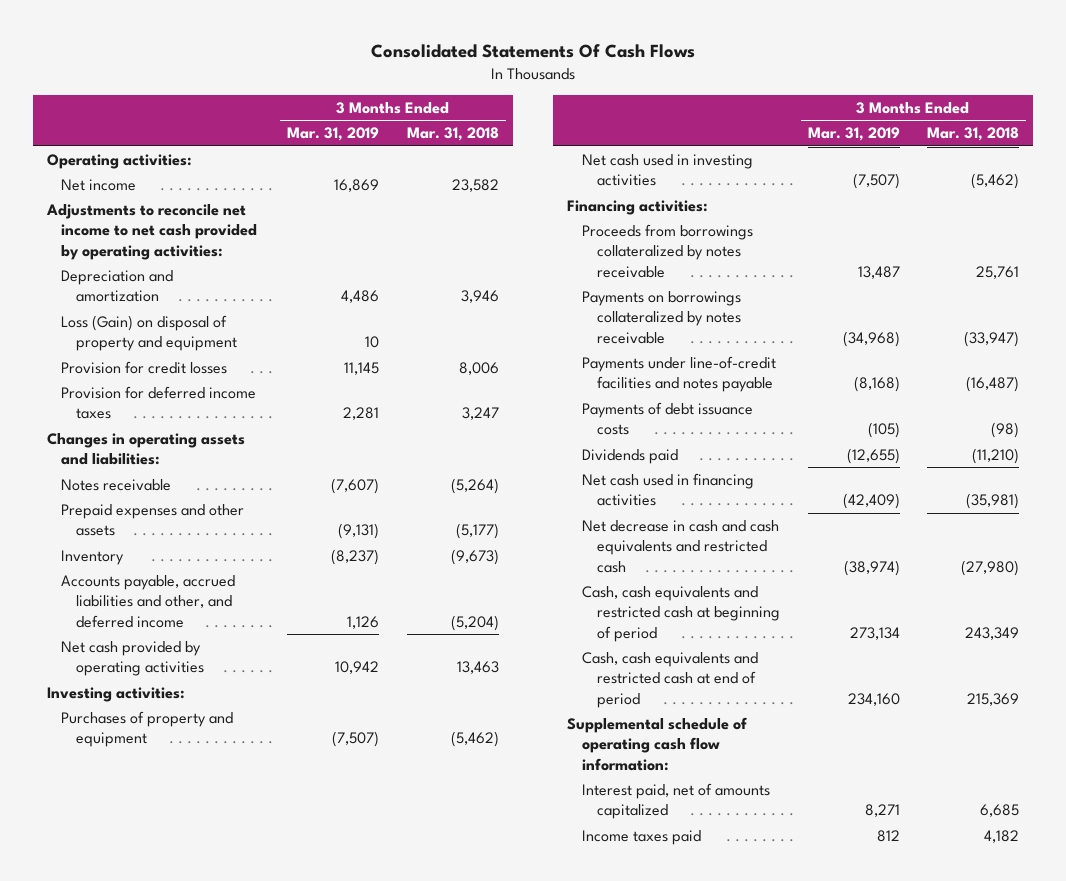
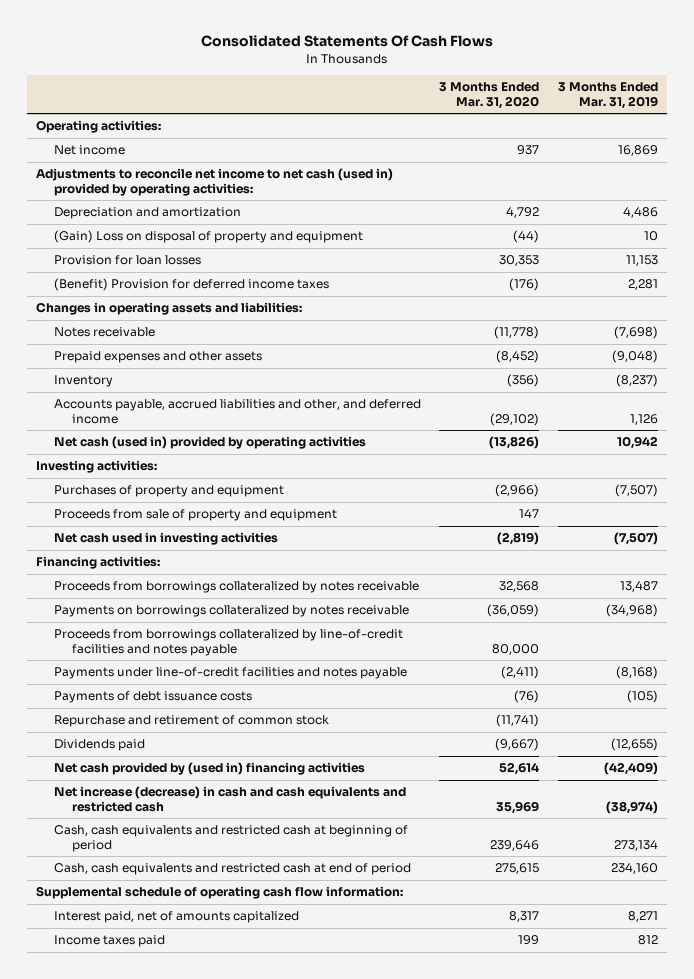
[407,127,500,142] Mar. 31, 2018 -> none
none -> [439,82,540,109] 3 Months Ended Mar. 31, 2020
[45,203,258,261] Adjustments to reconcile net income to net cash provided by operating activities: -> [36,168,394,196] Adjustments to reconcile net income to net cash (used in) provided by operating activities:
[61,314,238,352] Loss (Gain) on disposal of property and equipment -> [53,230,363,244] (Gain) Loss on disposal of property and equipment
[61,360,228,374] Provision for credit losses -> [53,255,201,266] Provision for loan losses
[344,361,380,375] 11,145 -> [625,255,658,267] 11,153
[61,385,257,420] Provision for deferred income taxes -> [53,278,329,292] (Benefit) Provision for deferred income taxes
[331,477,380,494] (7,607) -> [613,326,658,340] (7,698)
[338,523,380,540] (9,131) -> [611,350,658,364] (9,048)
[61,640,205,677] Net cash provided by operating activities -> [53,436,366,450] Net cash (used in) provided by operating activities
none -> [53,509,337,522] Proceeds from sale of property and equipment
none -> [53,629,403,656] Proceeds from borrowings collateralized by line-of-credit facilities and notes payable
none -> [53,715,329,728] Repurchase and retirement of common stock
[581,472,754,507] Net cash used in financing activities -> [53,762,365,776] Net cash provided by (used in) financing activities
[581,519,779,574] Net decrease in cash and cash equivalents and restricted cash -> [53,786,406,812] Net increase (decrease) in cash and cash equivalents and restricted cash

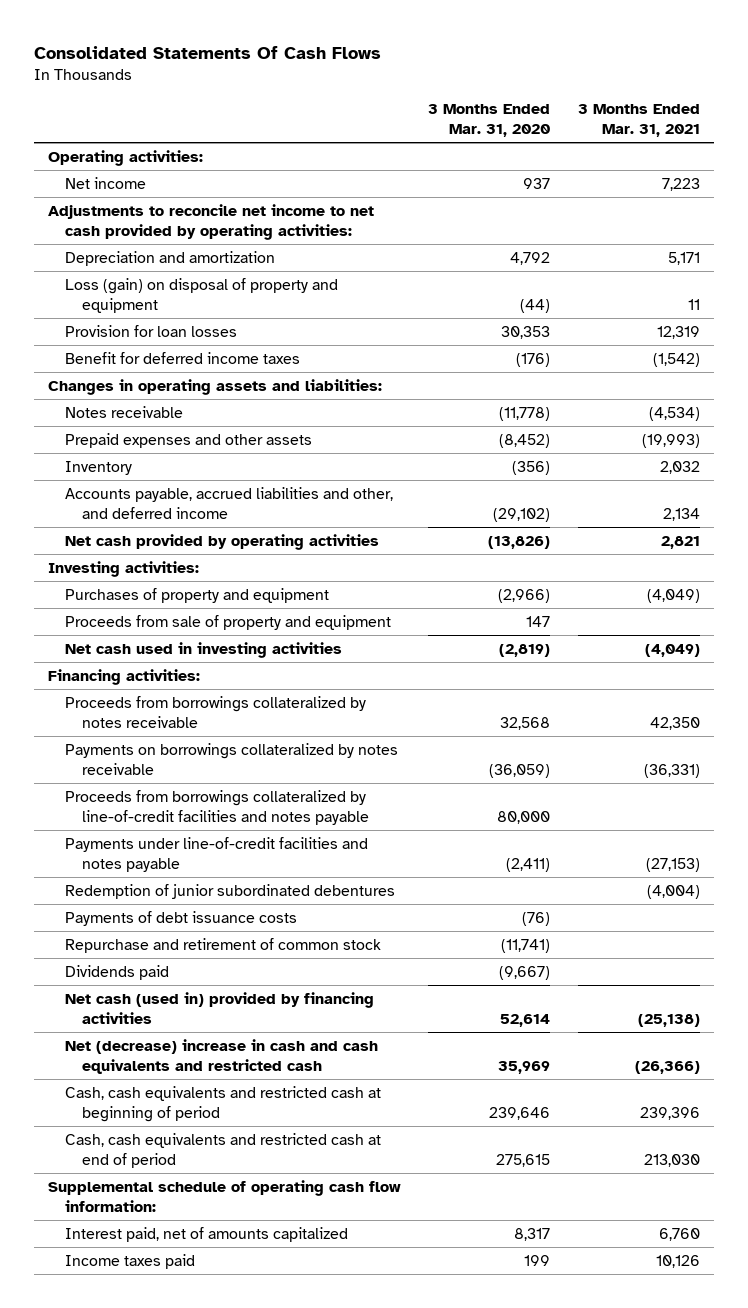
[557,82,658,109] 3 Months Ended Mar. 31, 2019 -> none
none -> [577,104,700,138] 3 Months Ended Mar. 31, 2021
[36,168,394,196] Adjustments to reconcile net income to net cash (used in) provided by operating activities: -> [47,203,374,240] Adjustments to reconcile net income to net cash provided by operating activities:
[53,230,363,244] (Gain) Loss on disposal of property and equipment -> [64,277,338,313] Loss (gain) on disposal of property and equipment
[53,278,329,292] (Benefit) Provision for deferred income taxes -> [64,351,300,364] Benefit for deferred income taxes
[53,436,366,450] Net cash (used in) provided by operating activities -> [64,533,379,550] Net cash provided by operating activities
none -> [64,883,395,899] Redemption of junior subordinated debentures
[53,762,365,776] Net cash provided by (used in) financing activities -> [64,991,374,1024] Net cash (used in) provided by financing activities
[53,786,406,812] Net increase (decrease) in cash and cash equivalents and restricted cash -> [64,1038,378,1074] Net (decrease) increase in cash and cash equivalents and restricted cash

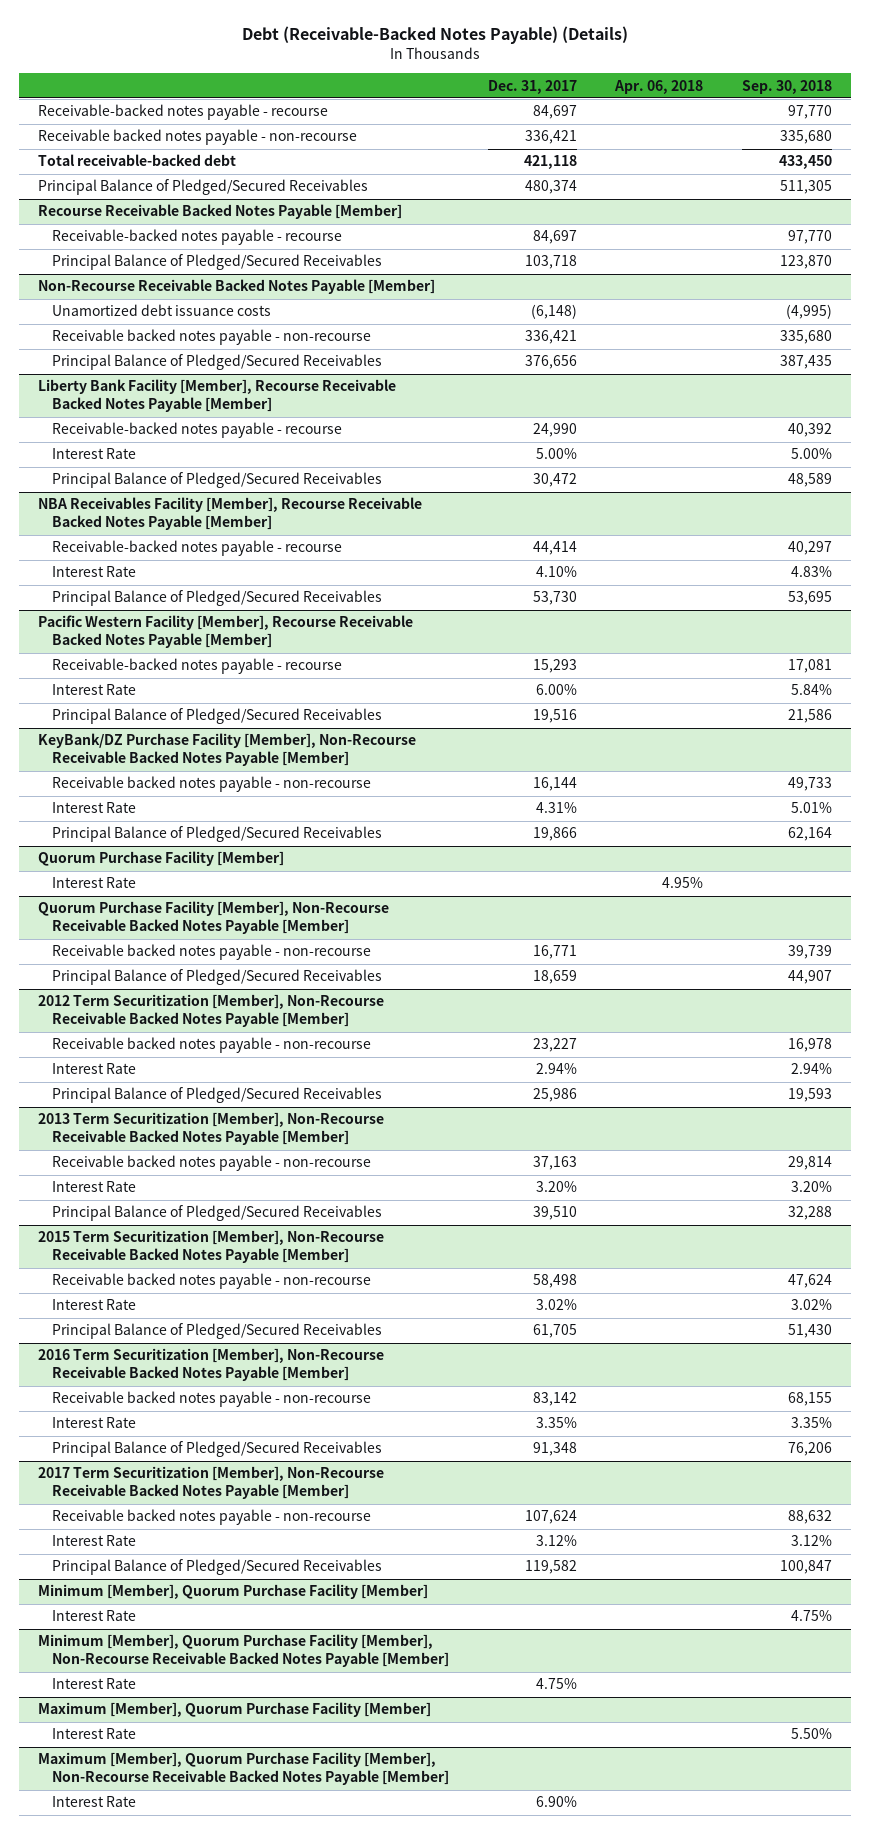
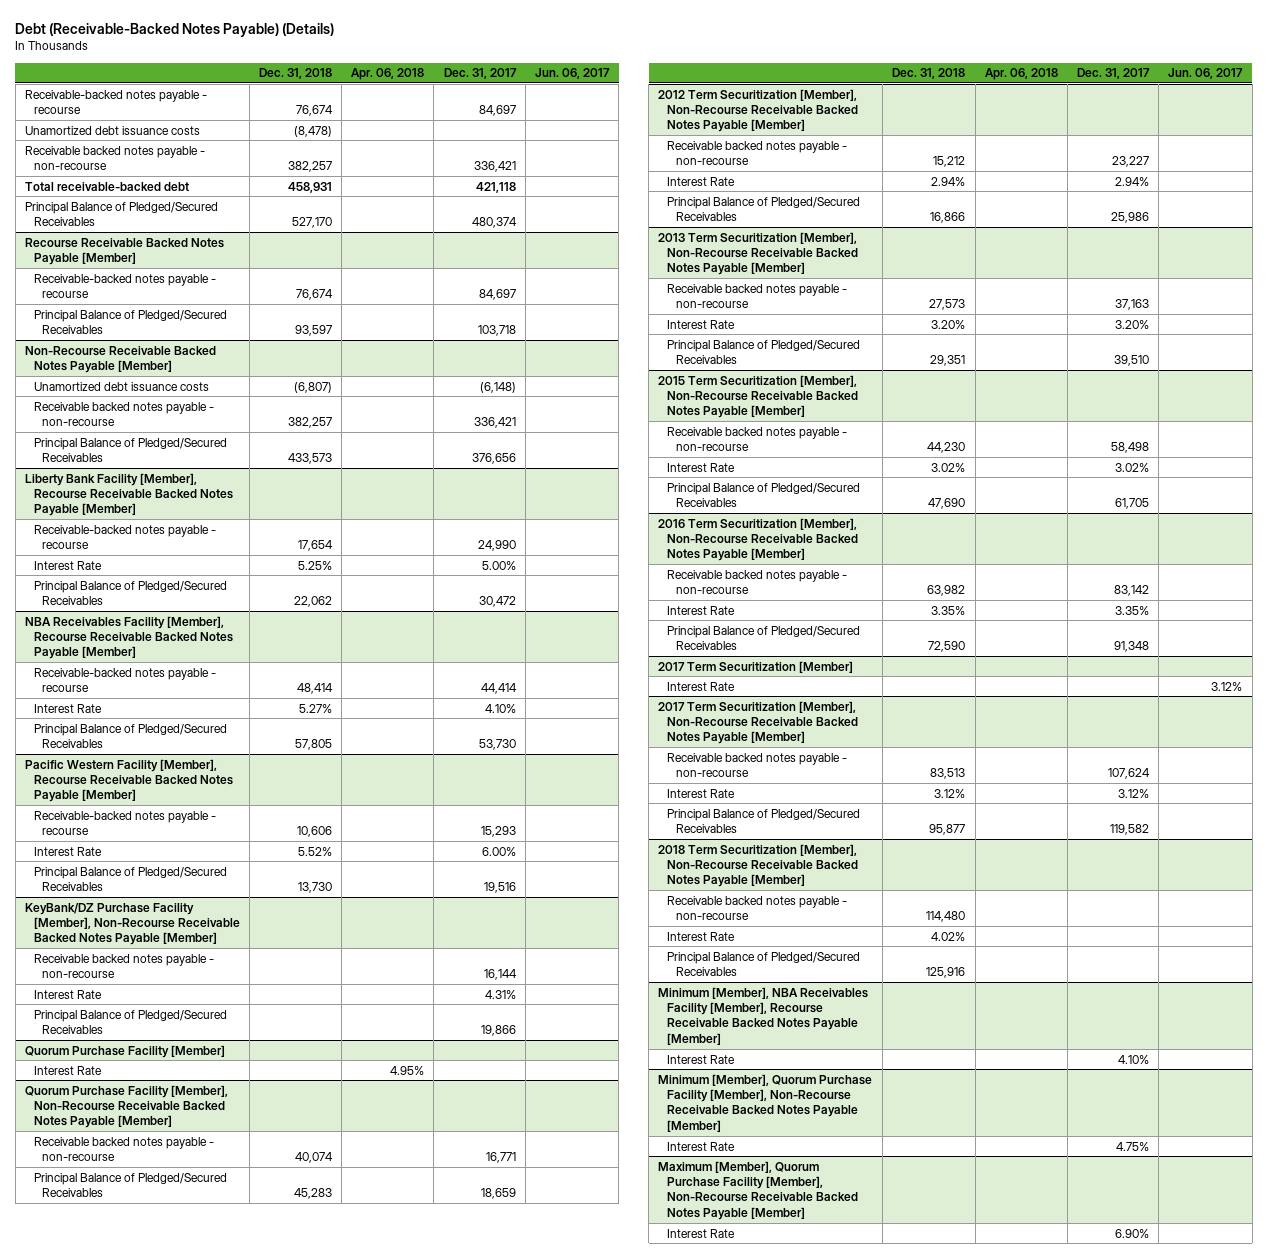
[741,79,832,94] Sep. 30, 2018 -> none
none -> [258,68,332,80] Dec. 31, 2018
none -> [534,68,610,80] Jun. 06, 2017
none -> [24,125,200,135] Unamortized debt issuance costs
none -> [658,660,854,673] 2017 Term Securitization [Member]
none -> [667,681,736,691] Interest Rate
[37,1584,428,1600] Minimum [Member], Quorum Purchase Facility [Member] -> none
none -> [658,843,859,888] 2018 Term Securitization [Member], Non-Recourse Receivable Backed Notes Payable [Member]
none -> [667,895,848,920] Receivable backed notes payable - non-recourse
none -> [667,951,861,976] Principal Balance of Pledged/Secured Receivables
none -> [658,986,869,1045] Minimum [Member], NBA Receivables Facility [Member], Recourse Receivable Backed Notes Payable [Member]
none -> [667,1054,736,1064] Interest Rate
[37,1702,431,1718] Maximum [Member], Quorum Purchase Facility [Member] -> none
[52,1728,137,1740] Interest Rate -> none

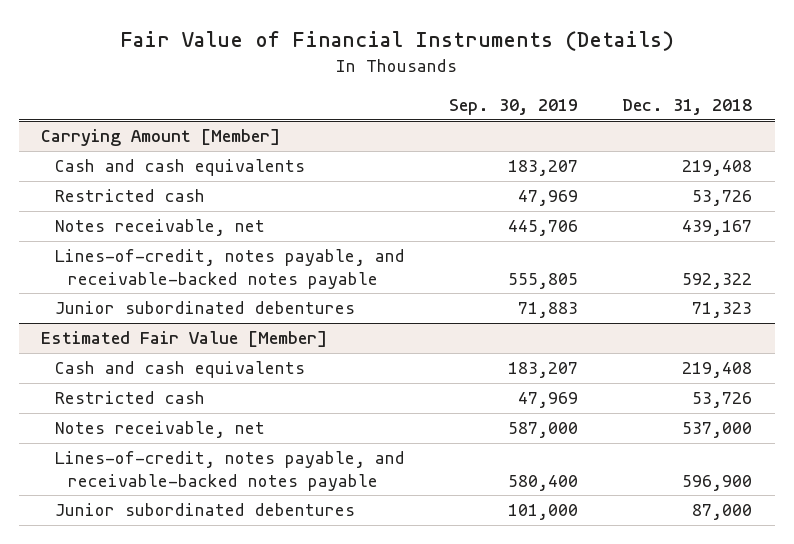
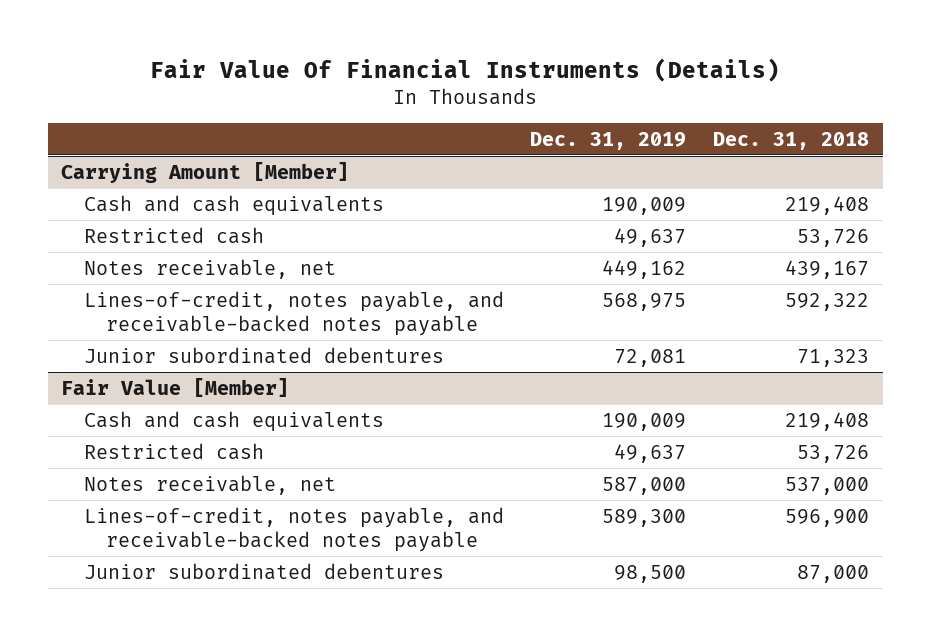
[119,31,674,52] Fair Value of Financial Instruments (Details) -> [150,57,781,82] Fair Value Of Financial Instruments (Details)
[449,99,579,116] Sep. 30, 2019 -> none
none -> [530,131,687,150] Dec. 31, 2019
[41,331,328,348] Estimated Fair Value [Member] -> [61,377,290,397] Fair Value [Member]

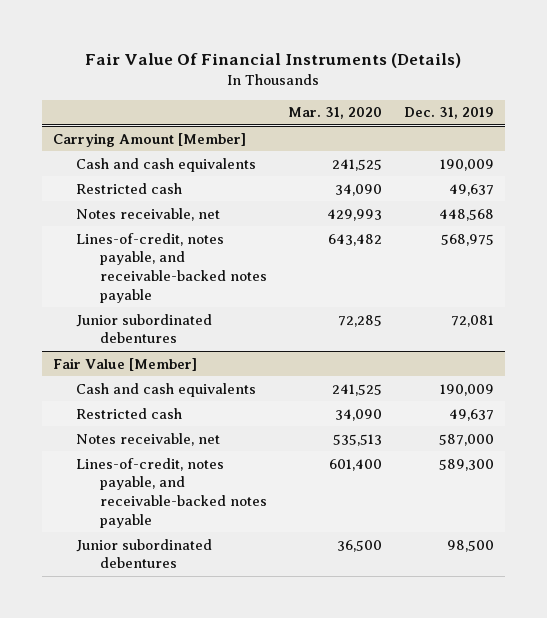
[713,131,870,150] Dec. 31, 2018 -> none
none -> [288,107,383,120] Mar. 31, 2020
[602,259,687,279] 449,162 -> [438,208,494,221] 448,568

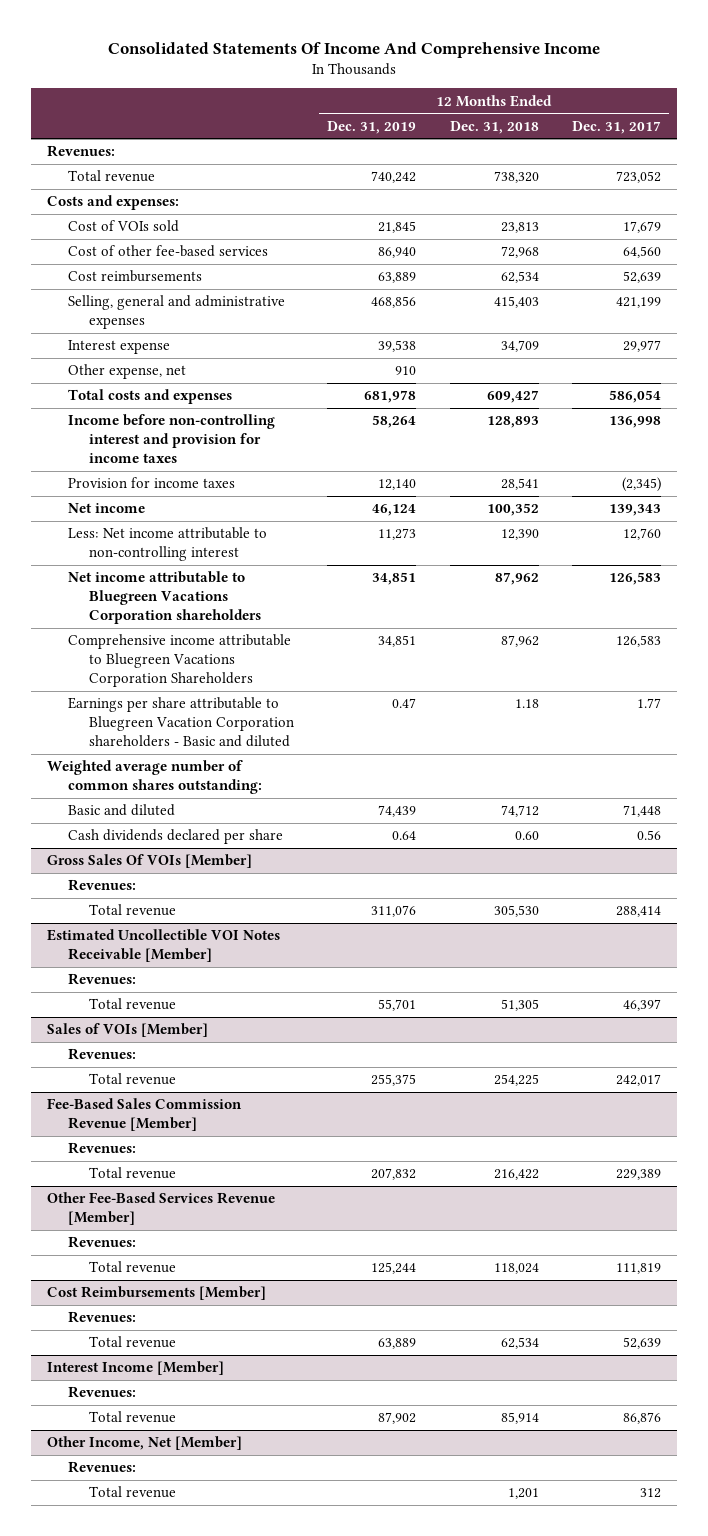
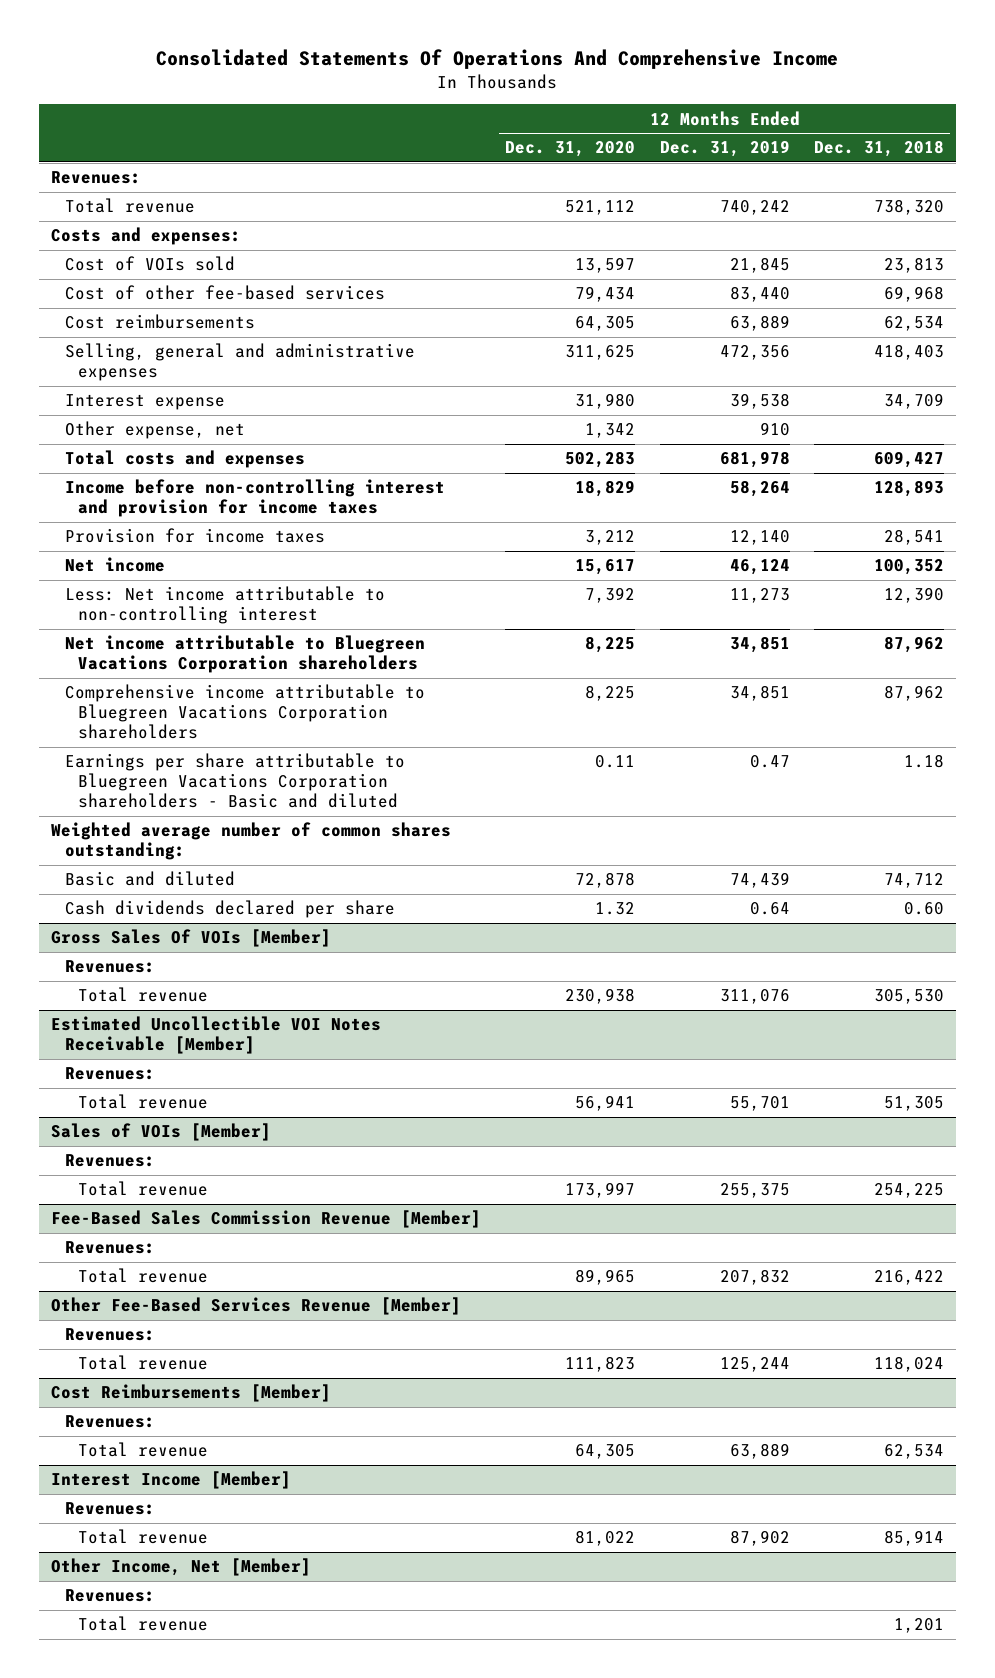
[108,41,601,58] Consolidated Statements Of Income And Comprehensive Income -> [156,48,839,69] Consolidated Statements Of Operations And Comprehensive Income
[571,120,661,134] Dec. 31, 2017 -> none
none -> [505,141,636,158] Dec. 31, 2020
[378,247,417,259] 86,940 -> [729,286,790,303] 83,440
[500,246,539,259] 72,968 -> [883,286,944,303] 69,968
[371,296,417,309] 468,856 -> [719,345,790,361] 472,356
[493,296,539,309] 415,403 -> [873,344,944,361] 418,403
[68,634,292,688] Comprehensive income attributable to Bluegreen Vacations Corporation Shareholders -> [64,684,425,740] Comprehensive income attributable to Bluegreen Vacations Corporation shareholders
[68,697,295,748] Earnings per share attributable to Bluegreen Vacation Corporation shareholders - Basic and diluted -> [64,753,405,809] Earnings per share attributable to Bluegreen Vacations Corporation shareholders - Basic and diluted

